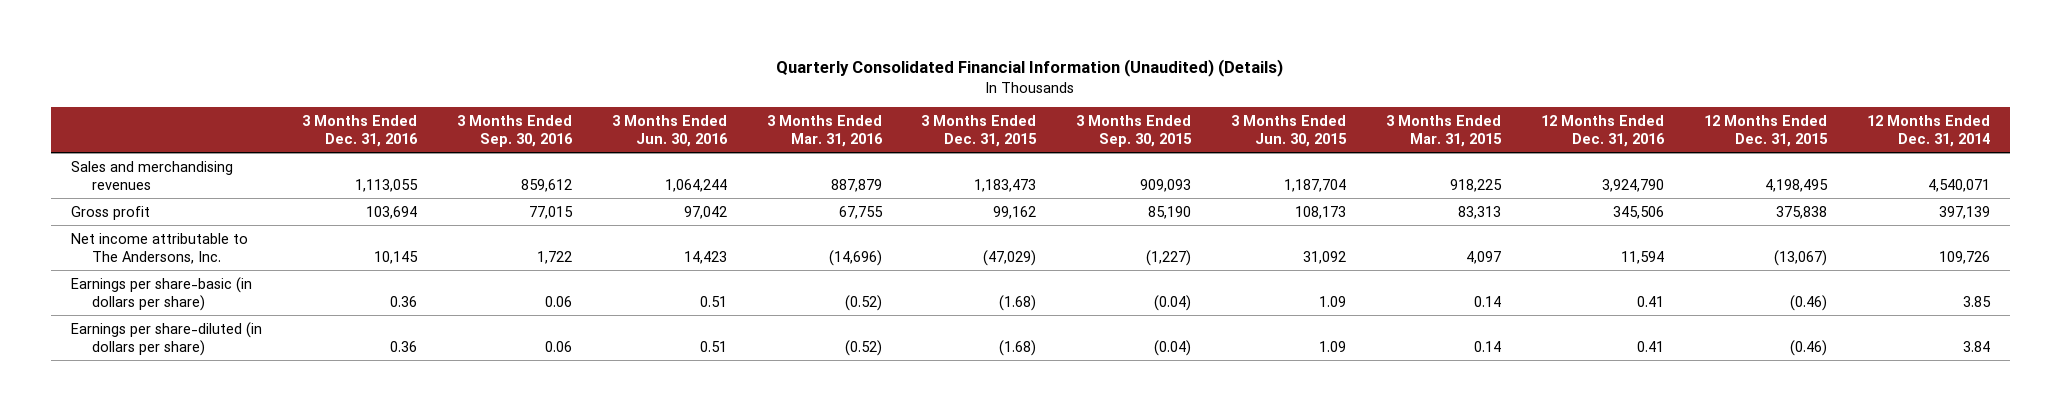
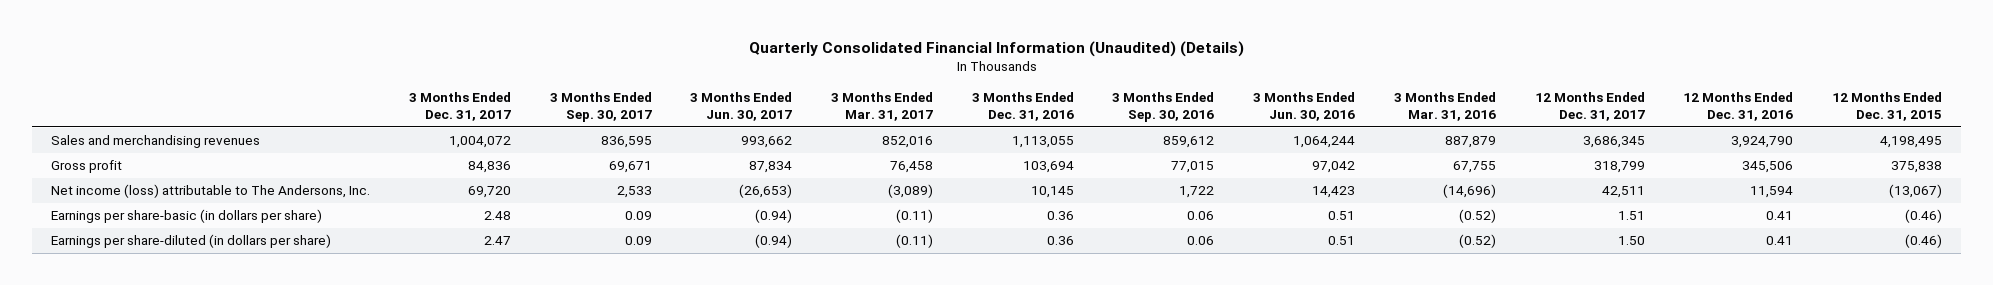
[921,114,1038,147] 3 Months Ended Dec. 31, 2015 -> none
[1076,114,1193,147] 3 Months Ended Sep. 30, 2015 -> none
[1231,114,1348,147] 3 Months Ended Jun. 30, 2015 -> none
[1386,114,1503,147] 3 Months Ended Mar. 31, 2015 -> none
[1867,114,1991,147] 12 Months Ended Dec. 31, 2014 -> none
none -> [408,92,511,121] 3 Months Ended Dec. 31, 2017
none -> [549,92,652,122] 3 Months Ended Sep. 30, 2017
none -> [690,92,793,121] 3 Months Ended Jun. 30, 2017
none -> [831,92,934,121] 3 Months Ended Mar. 31, 2017
none -> [1534,92,1645,121] 12 Months Ended Dec. 31, 2017
[70,232,248,264] Net income attributable to The Andersons, Inc. -> [51,184,371,199] Net income (loss) attributable to The Andersons, Inc.

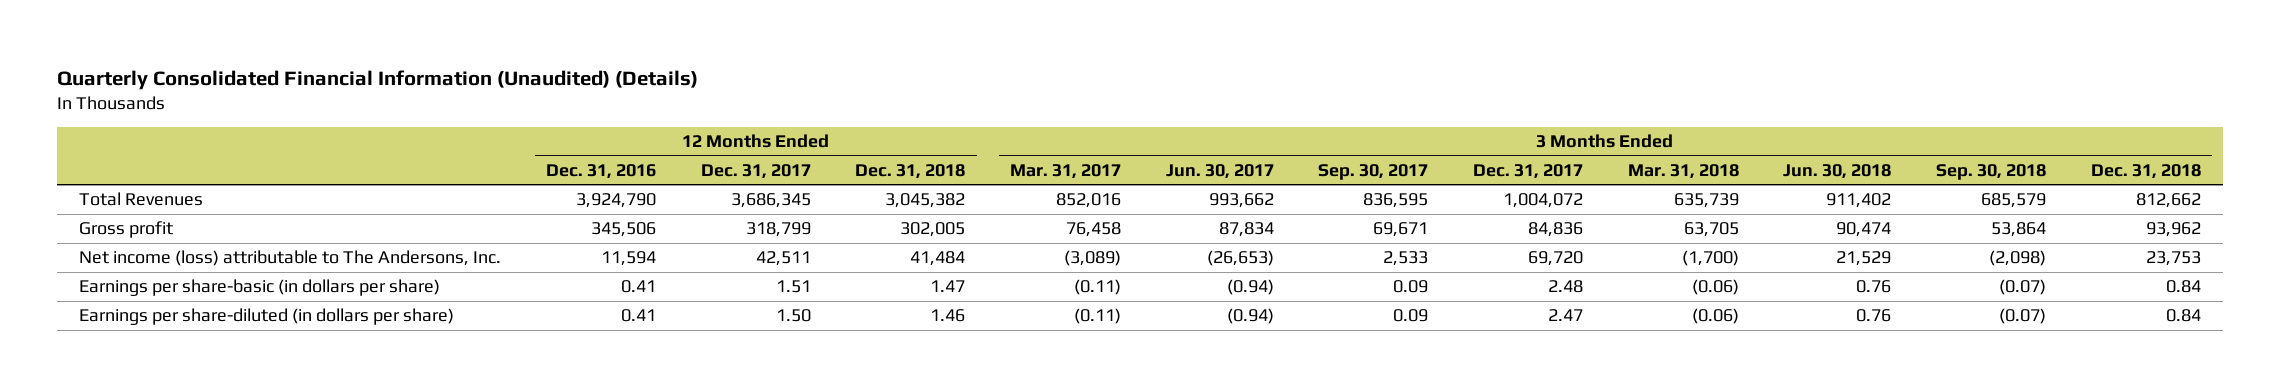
[971,92,1074,121] 3 Months Ended Dec. 31, 2016 -> none
[1112,92,1215,122] 3 Months Ended Sep. 30, 2016 -> none
[1253,92,1356,121] 3 Months Ended Jun. 30, 2016 -> none
[1393,92,1496,121] 3 Months Ended Mar. 31, 2016 -> none
[1831,92,1942,121] 12 Months Ended Dec. 31, 2015 -> none
none -> [855,163,966,179] Dec. 31, 2018
none -> [1627,163,1739,179] Mar. 31, 2018
none -> [1783,163,1892,179] Jun. 30, 2018
none -> [1936,163,2047,180] Sep. 30, 2018
none -> [2090,163,2201,179] Dec. 31, 2018
[51,135,261,149] Sales and merchandising revenues -> [79,192,204,207] Total Revenues

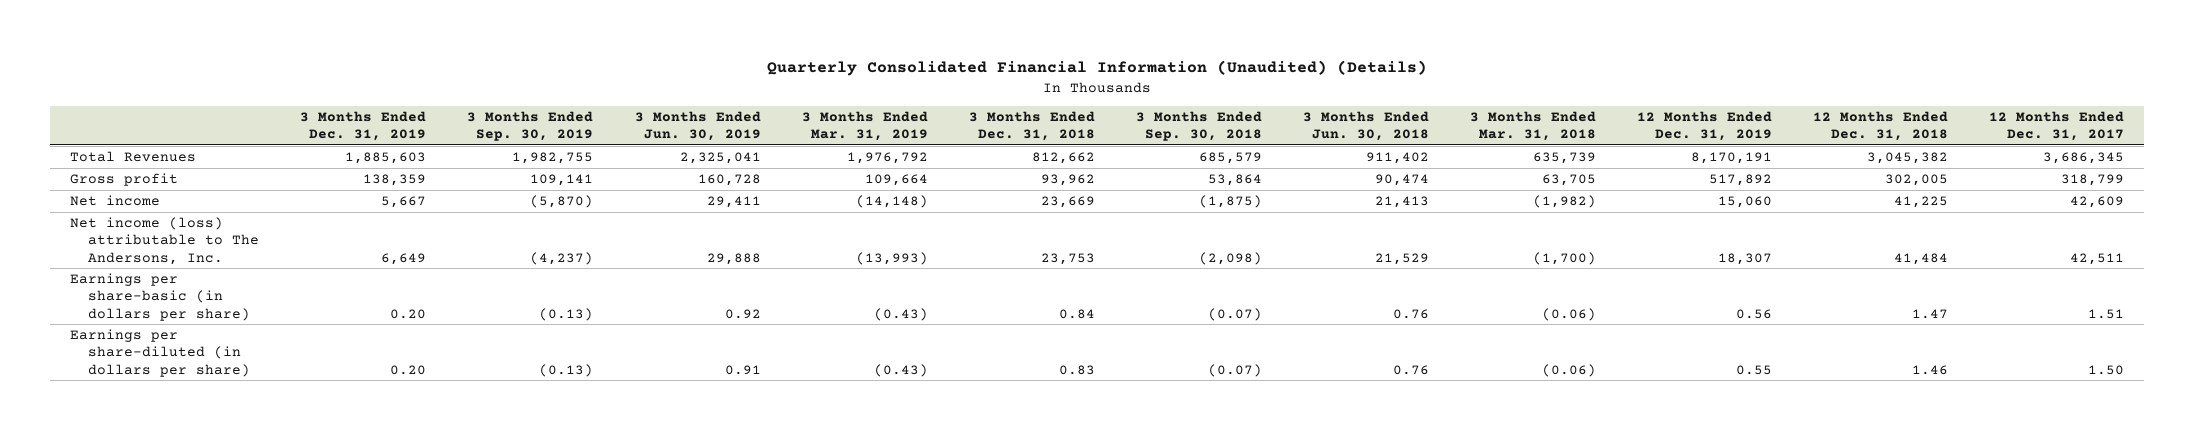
[546,163,657,179] Dec. 31, 2016 -> none
[1010,163,1122,179] Mar. 31, 2017 -> none
[1165,163,1274,179] Jun. 30, 2017 -> none
[1318,163,1429,180] Sep. 30, 2017 -> none
[1473,163,1584,179] Dec. 31, 2017 -> none
none -> [300,110,427,142] 3 Months Ended Dec. 31, 2019
none -> [467,110,594,142] 3 Months Ended Sep. 30, 2019
none -> [634,110,761,142] 3 Months Ended Jun. 30, 2019
none -> [801,110,928,142] 3 Months Ended Mar. 31, 2019
none -> [1636,110,1772,142] 12 Months Ended Dec. 31, 2019
none -> [70,194,161,206] Net income
[2165,309,2201,323] 0.84 -> [1058,364,1095,375] 0.83

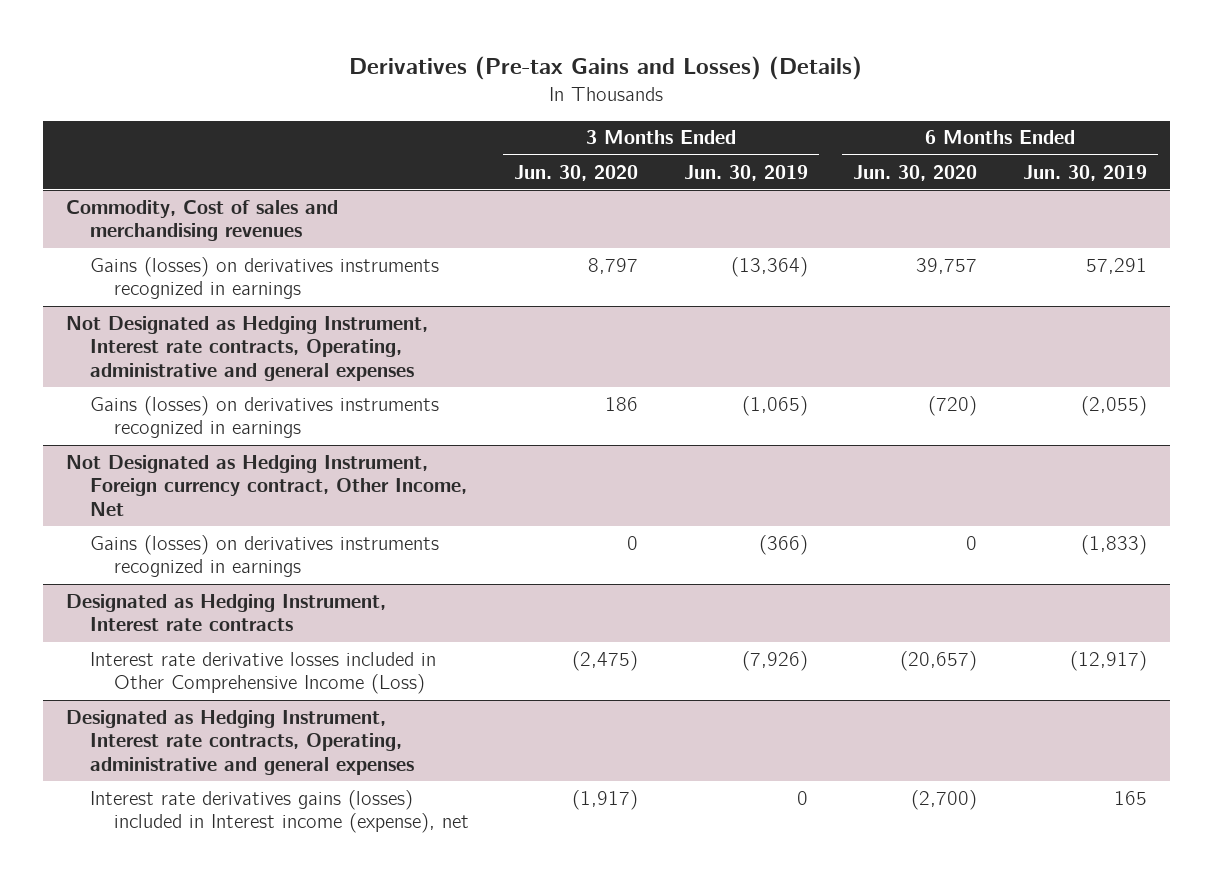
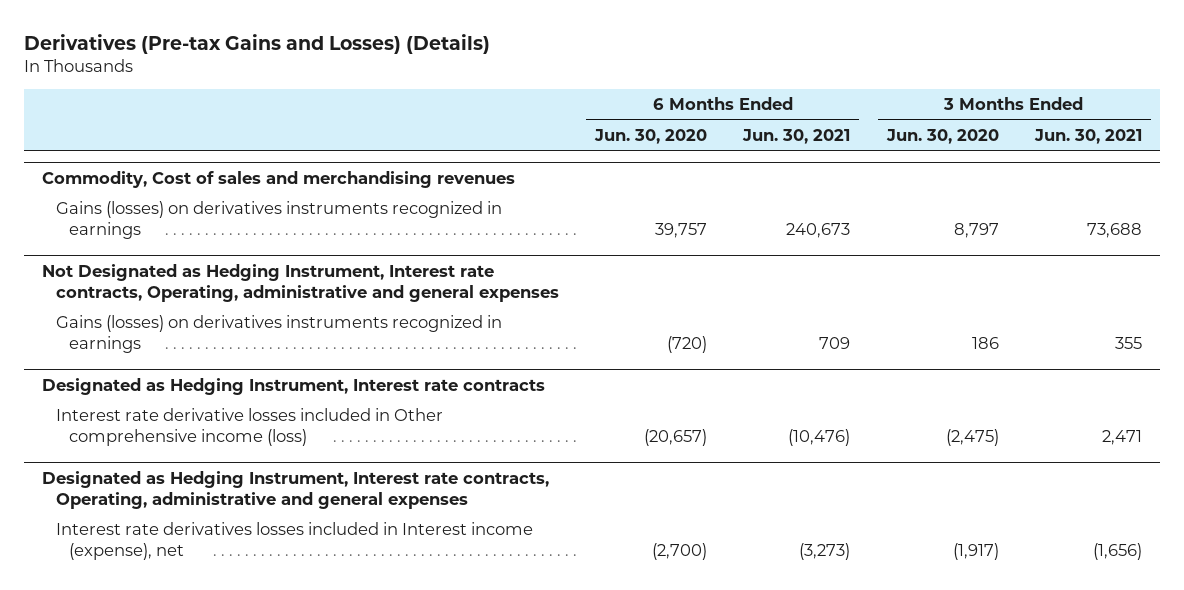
[683,164,808,181] Jun. 30, 2019 -> none
[1022,164,1147,181] Jun. 30, 2019 -> none
none -> [742,129,851,145] Jun. 30, 2021
none -> [1033,129,1142,145] Jun. 30, 2021
[65,454,467,517] Not Designated as Hedging Instrument, Foreign currency contract, Other Income, Net -> none
[89,534,439,578] Gains (losses) on derivatives instruments recognized in earnings -> none
[89,651,436,695] Interest rate derivative losses included in Other Comprehensive Income (Loss) -> [55,408,443,447] Interest rate derivative losses included in Other comprehensive income (loss)
[89,789,469,834] Interest rate derivatives gains (losses) included in Interest income (expense), net -> [55,522,533,561] Interest rate derivatives losses included in Interest income (expense), net

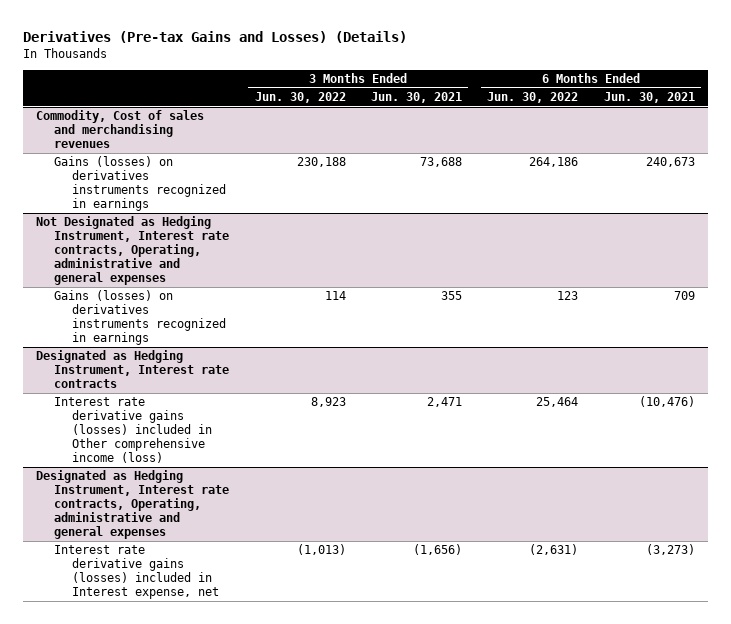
[593,129,707,145] Jun. 30, 2020 -> none
[885,129,999,145] Jun. 30, 2020 -> none
none -> [254,92,346,104] Jun. 30, 2022
none -> [487,92,579,104] Jun. 30, 2022
[55,408,443,447] Interest rate derivative losses included in Other comprehensive income (loss) -> [54,397,213,464] Interest rate derivative gains (losses) included in Other comprehensive income (loss)
[55,522,533,561] Interest rate derivatives losses included in Interest income (expense), net -> [54,545,220,600] Interest rate derivative gains (losses) included in Interest expense, net

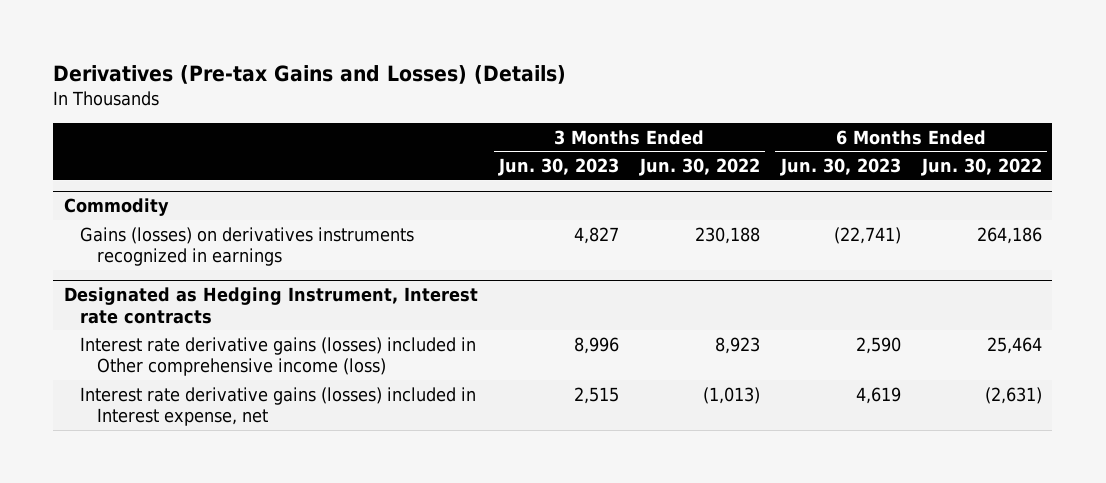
[371,92,463,104] Jun. 30, 2021 -> none
[603,92,695,104] Jun. 30, 2021 -> none
none -> [497,157,619,176] Jun. 30, 2023
none -> [779,157,901,176] Jun. 30, 2023
[35,110,204,149] Commodity, Cost of sales and merchandising revenues -> none
none -> [63,198,169,217] Commodity
[35,216,230,286] Not Designated as Hedging Instrument, Interest rate contracts, Operating, administrative and general expenses -> none
[54,290,227,346] Gains (losses) on derivatives instruments recognized in earnings -> none
[35,470,230,540] Designated as Hedging Instrument, Interest rate contracts, Operating, administrative and general expenses -> none

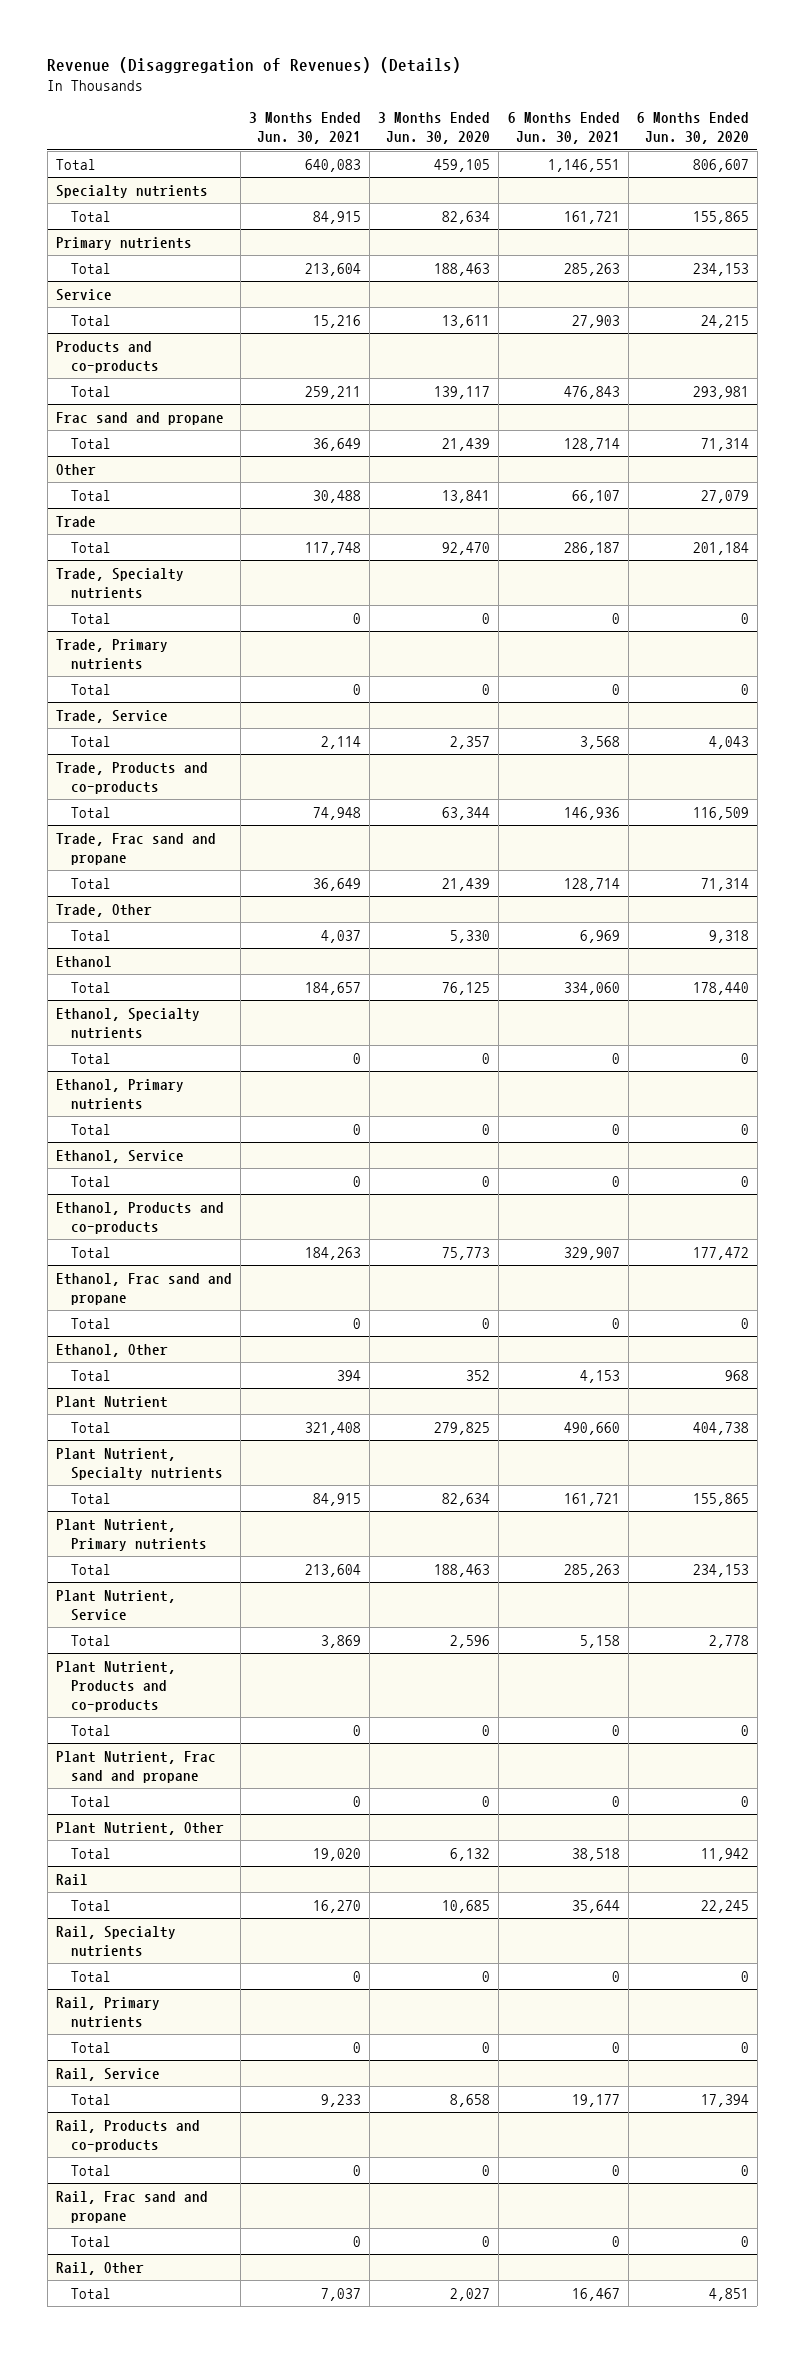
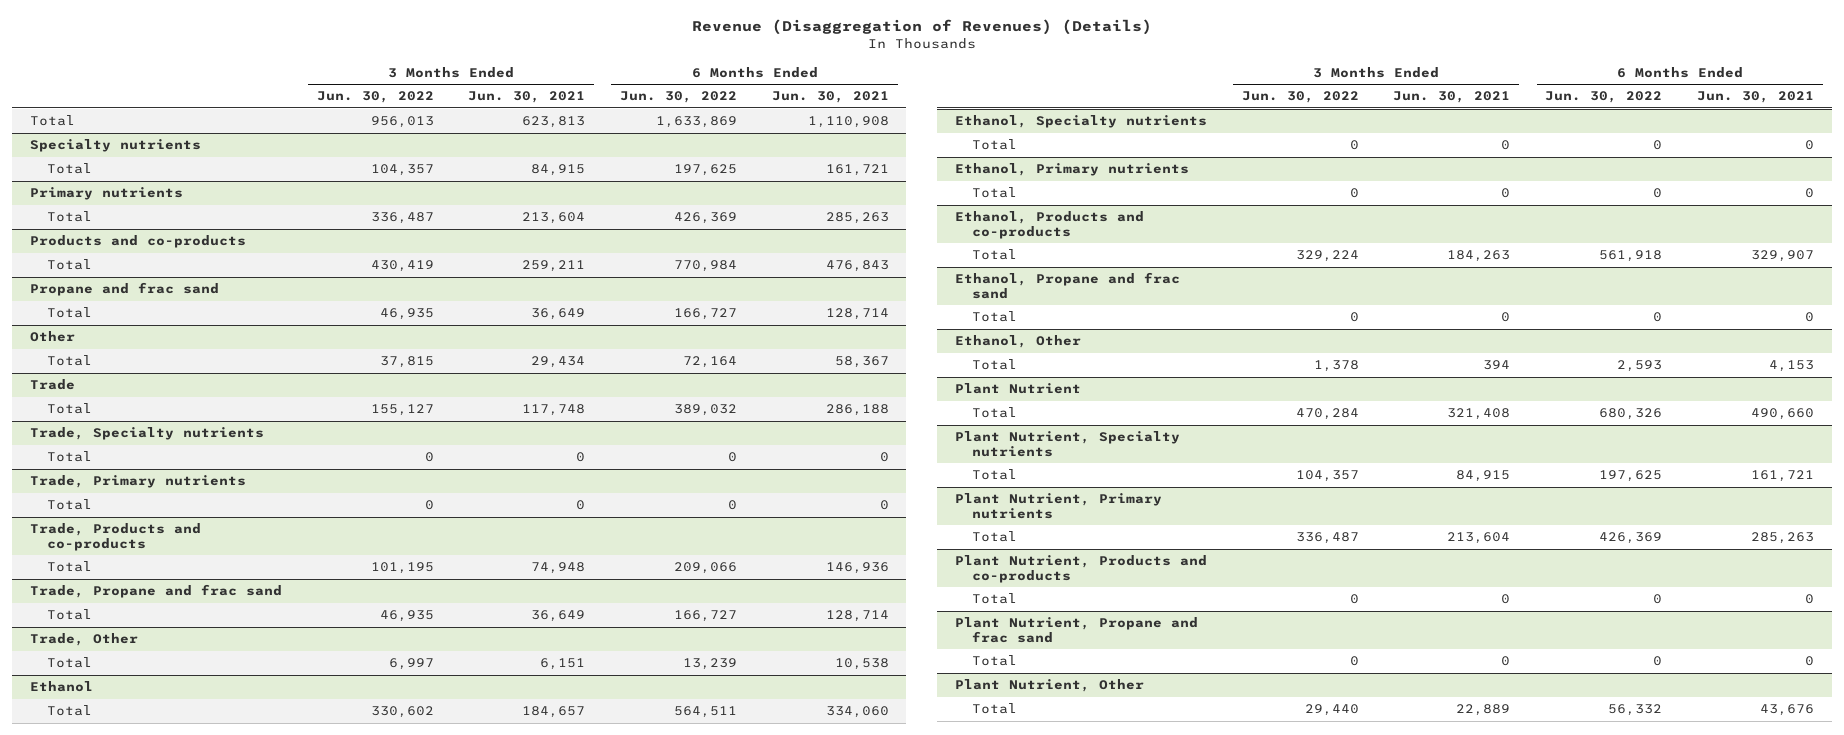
[378,112,491,145] 3 Months Ended Jun. 30, 2020 -> none
[636,112,749,145] 6 Months Ended Jun. 30, 2020 -> none
none -> [316,91,434,104] Jun. 30, 2022
none -> [620,91,738,104] Jun. 30, 2022
[305,158,362,172] 640,083 -> [522,116,586,129] 623,813
[547,158,620,172] 1,146,551 -> [808,116,890,129] 1,110,908
[55,288,112,301] Service -> none
[71,314,112,326] Total -> none
[55,411,224,425] Frac sand and propane -> [29,282,219,297] Propane and frac sand
[313,489,362,503] 30,488 -> [531,356,586,369] 29,434
[571,489,620,503] 66,107 -> [835,356,890,369] 58,367
[563,541,620,555] 286,187 -> [826,404,890,417] 286,188
[55,709,168,723] Trade, Service -> none
[71,735,112,747] Total -> none
[55,832,216,865] Trade, Frac sand and propane -> [29,584,282,599] Trade, Propane and frac sand
[321,929,362,943] 4,037 -> [540,658,586,671] 6,151
[579,929,620,943] 6,969 -> [835,658,890,671] 10,538
[55,1149,184,1163] Ethanol, Service -> none
[71,1175,112,1187] Total -> none
[55,1272,232,1305] Ethanol, Frac sand and propane -> [954,272,1180,299] Ethanol, Propane and frac sand
[55,1589,176,1621] Plant Nutrient, Service -> none
[71,1634,112,1646] Total -> none
[55,1750,216,1783] Plant Nutrient, Frac sand and propane -> [954,617,1198,643] Plant Nutrient, Propane and frac sand
[55,1873,88,1885] Rail -> none
[71,1899,112,1911] Total -> none
[55,1925,176,1957] Rail, Specialty nutrients -> none
[71,1970,112,1982] Total -> none
[55,1996,160,2028] Rail, Primary nutrients -> none
[71,2041,112,2053] Total -> none
[55,2067,160,2081] Rail, Service -> none
[71,2093,112,2105] Total -> none
[55,2119,200,2152] Rail, Products and co-products -> none
[71,2164,112,2176] Total -> none
[55,2190,208,2223] Rail, Frac sand and propane -> none
[71,2235,112,2247] Total -> none
[55,2261,144,2275] Rail, Other -> none
[71,2287,112,2299] Total -> none
[313,1847,362,1861] 19,020 -> [1456,704,1511,717] 22,889
[571,1847,620,1861] 38,518 -> [1760,704,1815,717] 43,676

